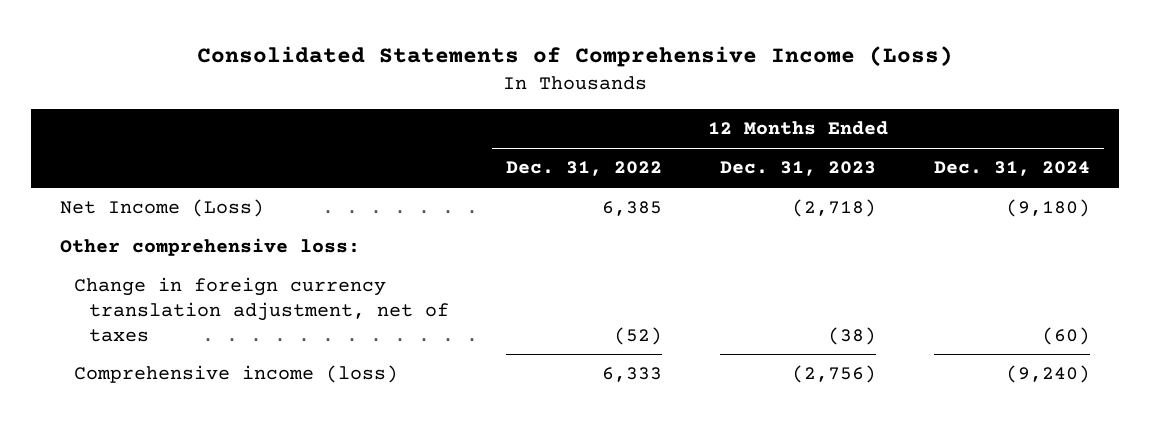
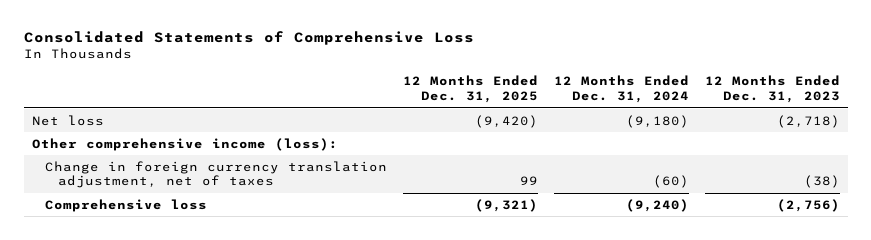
[196,46,953,68] Consolidated Statements of Comprehensive Income (Loss) -> [23,31,474,46] Consolidated Statements of Comprehensive Loss
[506,161,663,177] Dec. 31, 2022 -> none
none -> [402,75,538,104] 12 Months Ended Dec. 31, 2025
[59,199,264,218] Net Income (Loss) -> [31,114,104,126] Net loss
[59,238,360,257] Other comprehensive loss: -> [31,137,338,151] Other comprehensive income (loss):
[74,365,399,384] Comprehensive income (loss) -> [44,198,207,212] Comprehensive loss

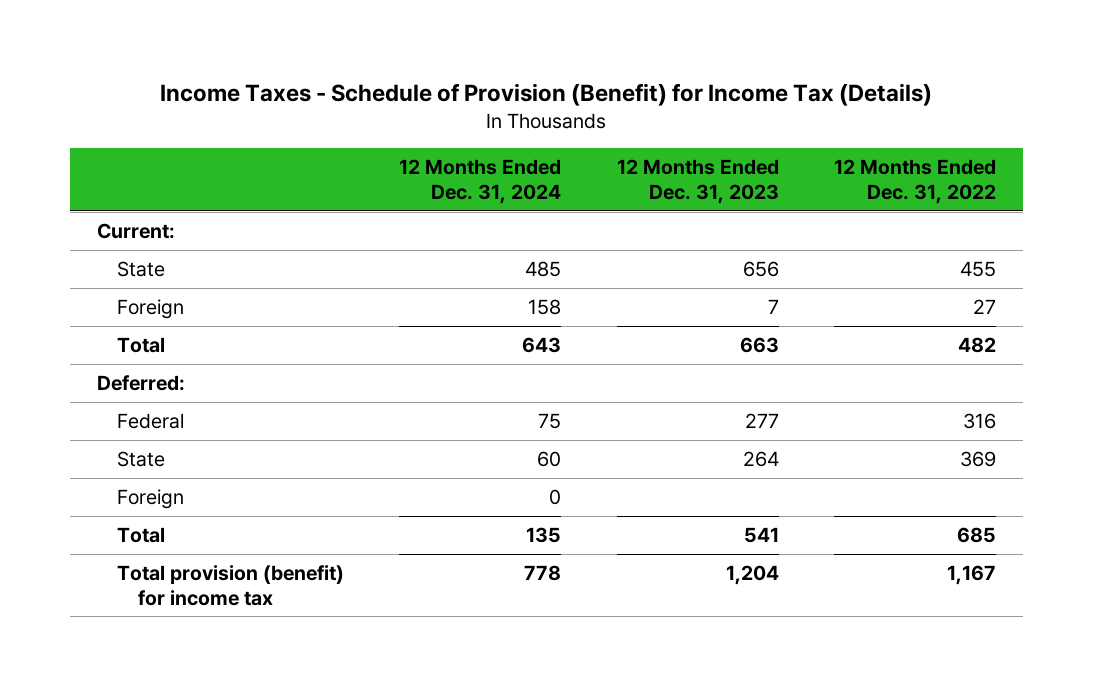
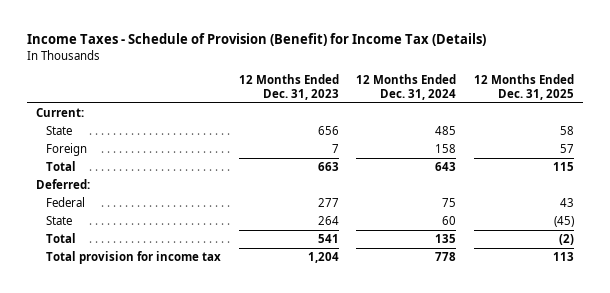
[833,159,996,204] 12 Months Ended Dec. 31, 2022 -> none
none -> [474,74,575,100] 12 Months Ended Dec. 31, 2025
[117,489,185,510] Foreign -> none
[117,565,345,606] Total provision (benefit) for income tax -> [45,251,221,265] Total provision for income tax

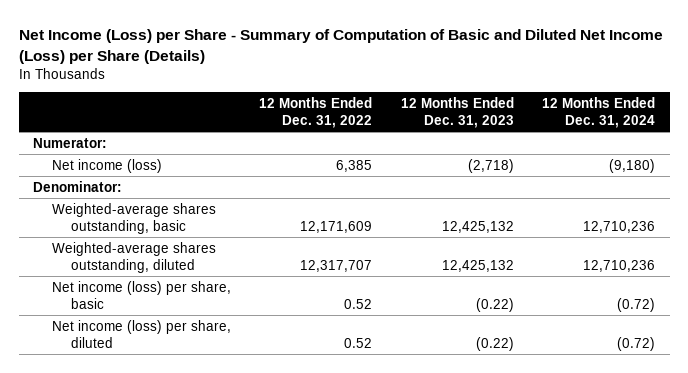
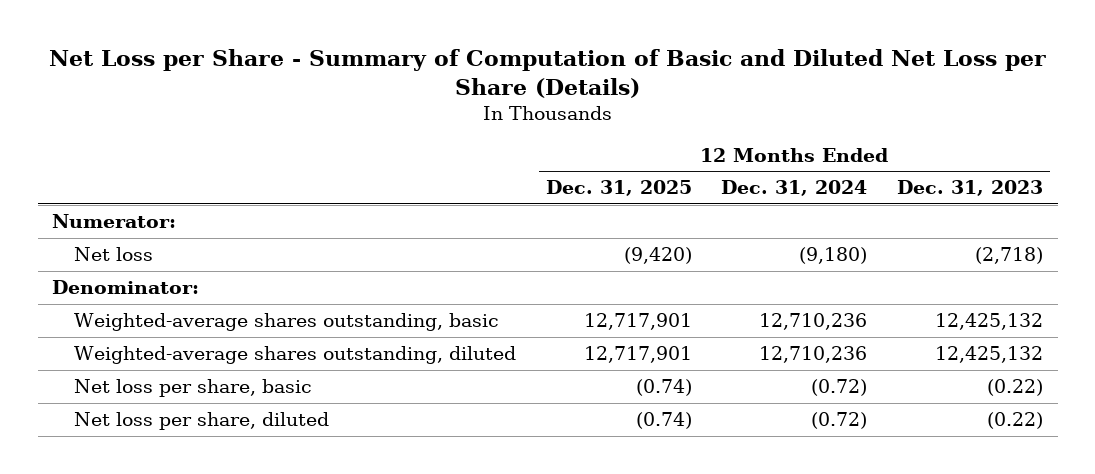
[18,28,663,64] Net Income (Loss) per Share - Summary of Computation of Basic and Diluted Net Income (Loss) per Share (Details) -> [48,49,1046,99] Net Loss per Share - Summary of Computation of Basic and Diluted Net Loss per Share (Details)
[259,96,373,128] 12 Months Ended Dec. 31, 2022 -> none
none -> [545,180,692,197] Dec. 31, 2025
[51,158,162,173] Net income (loss) -> [74,247,154,262] Net loss
[51,280,231,309] Net income (loss) per share, basic -> [74,379,313,398] Net loss per share, basic
[51,319,231,348] Net income (loss) per share, diluted -> [74,412,330,431] Net loss per share, diluted

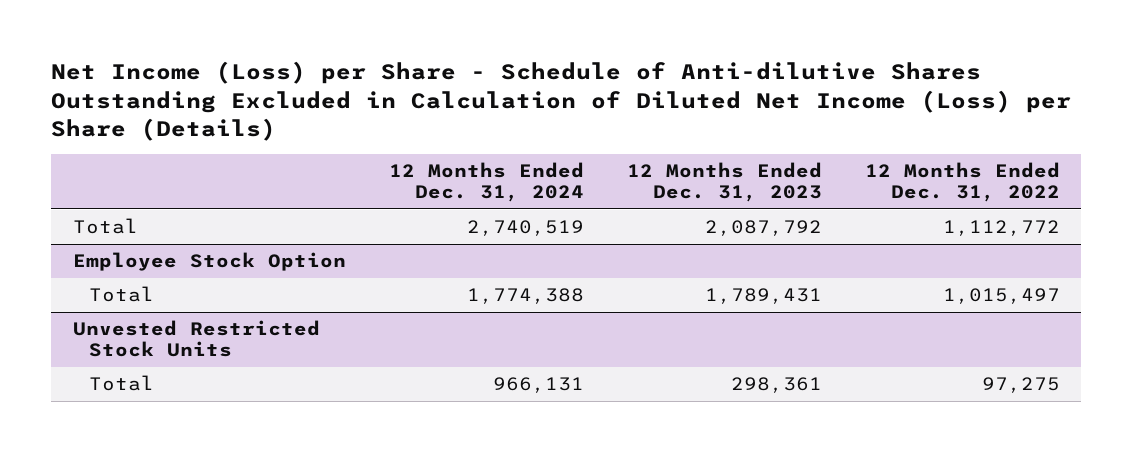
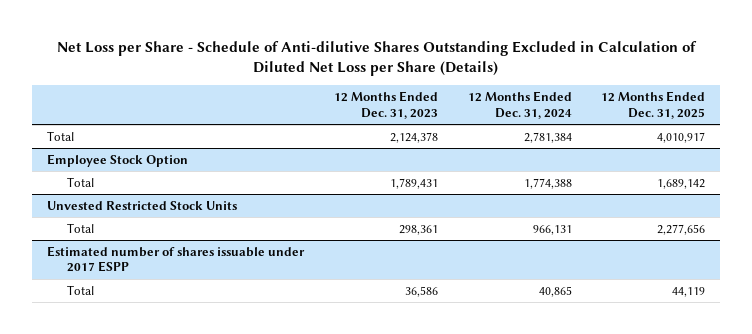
[51,61,1072,141] Net Income (Loss) per Share - Schedule of Anti-dilutive Shares Outstanding Excluded in Calculation of Diluted Net Income (Loss) per Share (Details) -> [57,41,698,77] Net Loss per Share - Schedule of Anti-dilutive Shares Outstanding Excluded in Calculation of Diluted Net Loss per Share (Details)
[864,162,1060,203] 12 Months Ended Dec. 31, 2022 -> none
none -> [601,91,706,119] 12 Months Ended Dec. 31, 2025
[466,220,584,237] 2,740,519 -> [523,131,572,143] 2,781,384
[704,220,822,237] 2,087,792 -> [389,131,438,143] 2,124,378
none -> [47,245,306,273] Estimated number of shares issuable under 2017 ESPP
none -> [67,284,95,295] Total

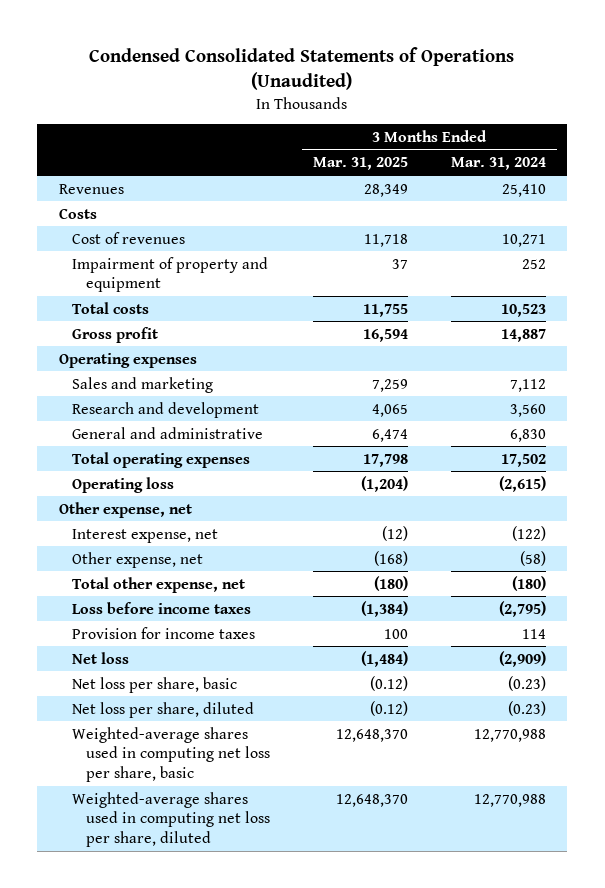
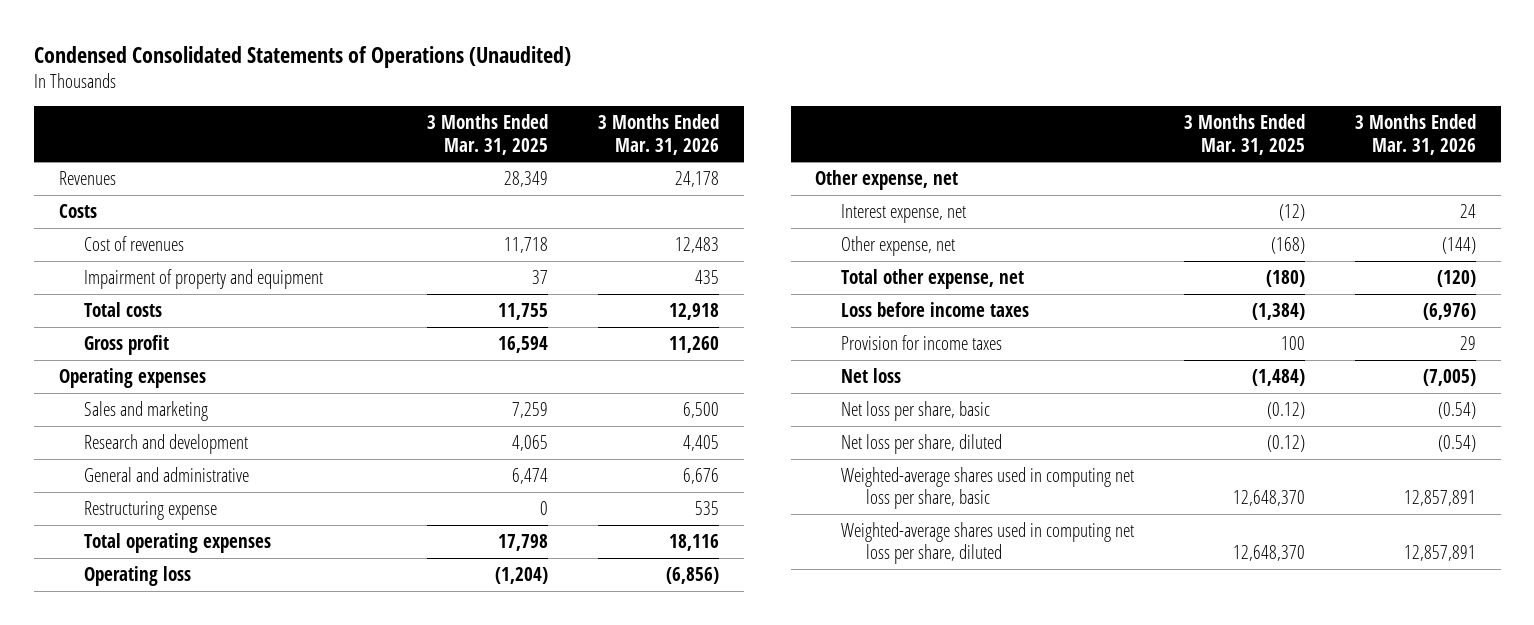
[450,157,546,171] Mar. 31, 2024 -> none
none -> [597,114,719,155] 3 Months Ended Mar. 31, 2026
none -> [84,500,218,520] Restructuring expense

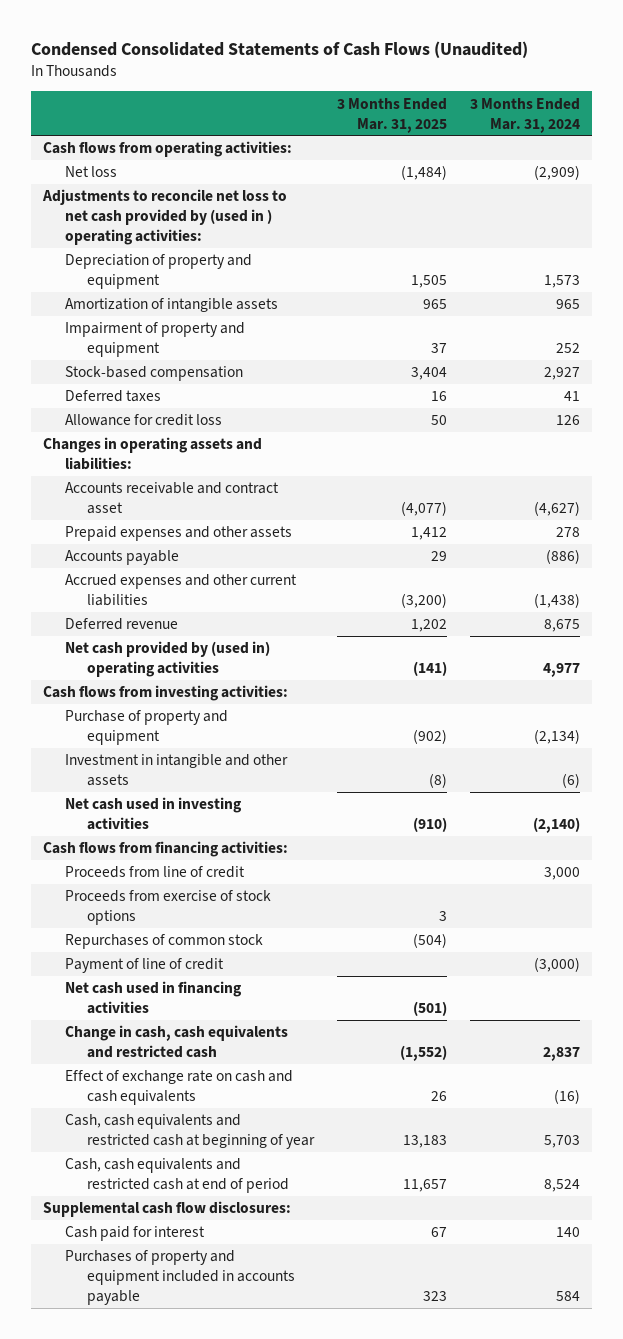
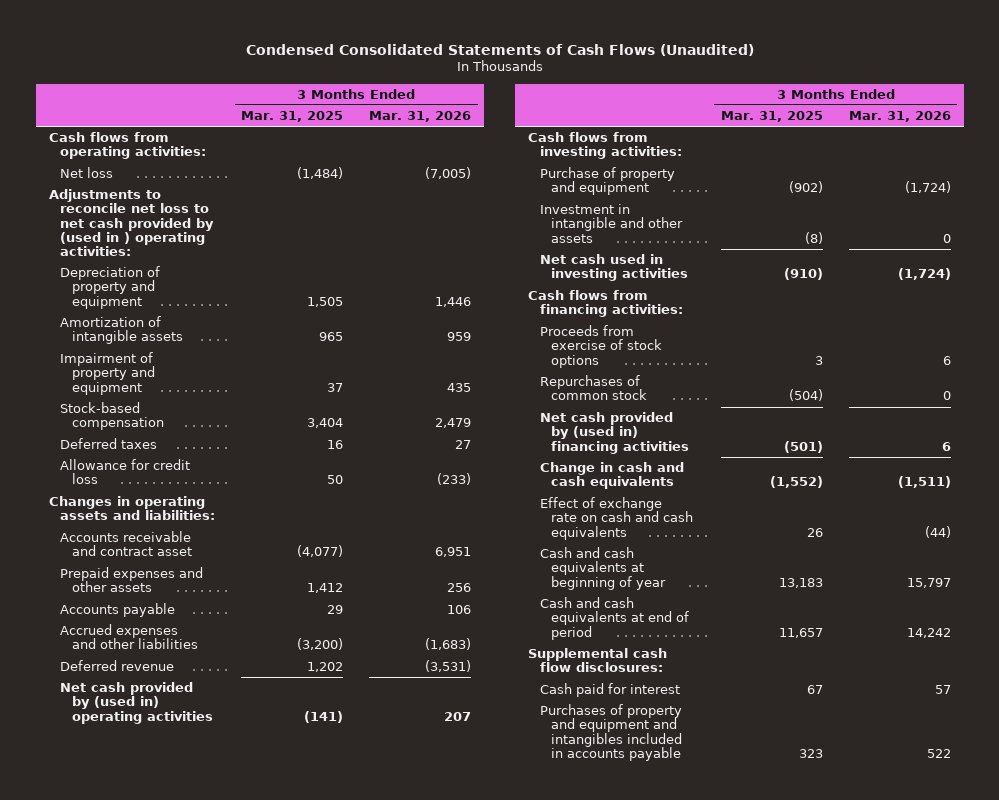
[470,97,581,133] 3 Months Ended Mar. 31, 2024 -> none
none -> [369,110,472,122] Mar. 31, 2026
[64,574,297,607] Accrued expenses and other current liabilities -> [60,624,199,650] Accrued expenses and other liabilities
[64,866,245,879] Proceeds from line of credit -> none
[64,958,224,974] Payment of line of credit -> none
[64,981,242,1015] Net cash used in financing activities -> [539,412,690,454] Net cash provided by (used in) financing activities
[64,1025,288,1059] Change in cash, cash equivalents and restricted cash -> [539,462,684,490] Change in cash and cash equivalents
[64,1114,316,1150] Cash, cash equivalents and restricted cash at beginning of year -> [539,547,667,590] Cash and cash equivalents at beginning of year
[64,1158,290,1194] Cash, cash equivalents and restricted cash at end of period -> [539,597,690,640] Cash and cash equivalents at end of period
[64,1250,296,1306] Purchases of property and equipment included in accounts payable -> [539,704,683,761] Purchases of property and equipment and intangibles included in accounts payable

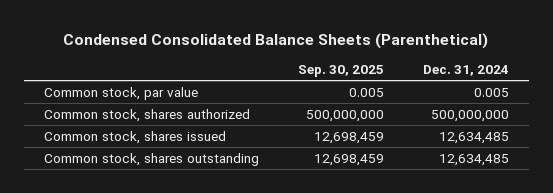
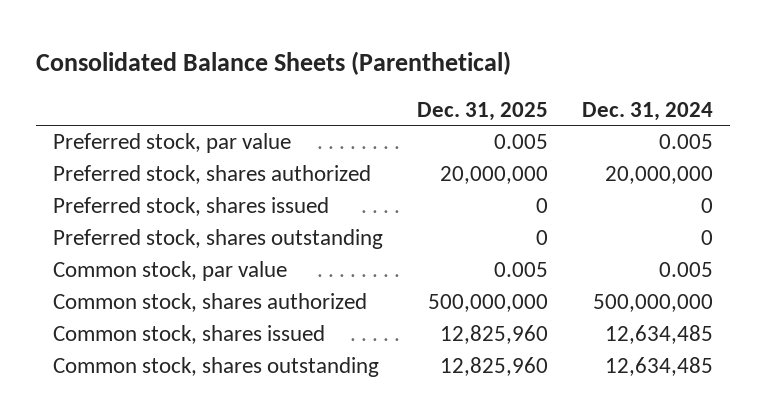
[63,32,489,49] Condensed Consolidated Balance Sheets (Parenthetical) -> [36,50,512,75] Consolidated Balance Sheets (Parenthetical)
[297,64,384,77] Sep. 30, 2025 -> none
none -> [416,101,548,121] Dec. 31, 2025
none -> [53,133,292,154] Preferred stock, par value
none -> [53,165,372,185] Preferred stock, shares authorized
none -> [53,197,330,217] Preferred stock, shares issued
none -> [53,229,384,250] Preferred stock, shares outstanding

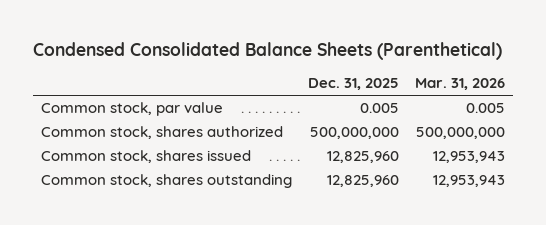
[36,50,512,75] Consolidated Balance Sheets (Parenthetical) -> [32,41,502,60] Condensed Consolidated Balance Sheets (Parenthetical)
[581,101,713,121] Dec. 31, 2024 -> none
none -> [415,78,506,91] Mar. 31, 2026
[53,133,292,154] Preferred stock, par value -> none
[53,165,372,185] Preferred stock, shares authorized -> none
[53,197,330,217] Preferred stock, shares issued -> none
[53,229,384,250] Preferred stock, shares outstanding -> none

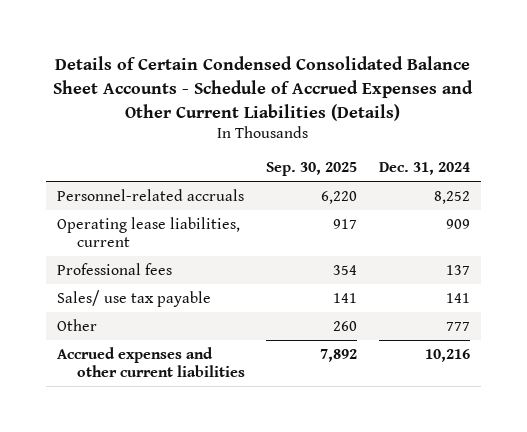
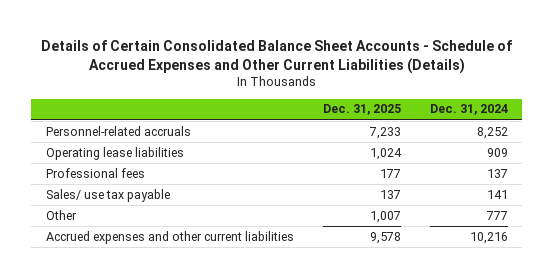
[53,55,474,121] Details of Certain Condensed Consolidated Balance Sheet Accounts - Schedule of Accrued Expenses and Other Current Liabilities (Details) -> [40,39,512,74] Details of Certain Consolidated Balance Sheet Accounts - Schedule of Accrued Expenses and Other Current Liabilities (Details)
[266,162,358,177] Sep. 30, 2025 -> none
none -> [322,104,401,116] Dec. 31, 2025
[56,216,240,248] Operating lease liabilities, current -> [45,146,184,160] Operating lease liabilities

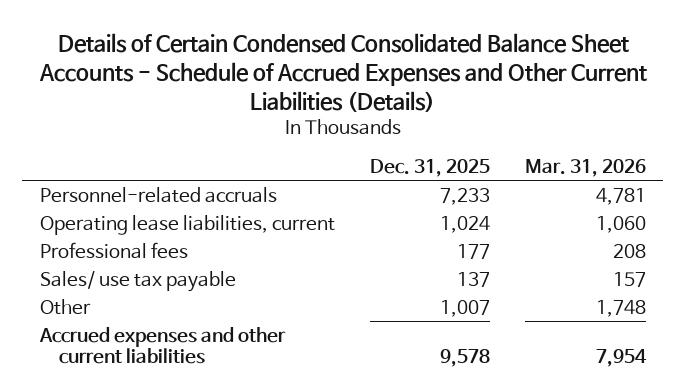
[40,39,512,74] Details of Certain Consolidated Balance Sheet Accounts - Schedule of Accrued Expenses and Other Current Liabilities (Details) -> [38,33,647,112] Details of Certain Condensed Consolidated Balance Sheet Accounts - Schedule of Accrued Expenses and Other Current Liabilities (Details)
[429,104,508,116] Dec. 31, 2024 -> none
none -> [524,159,646,178] Mar. 31, 2026
[45,146,184,160] Operating lease liabilities -> [39,214,335,235] Operating lease liabilities, current

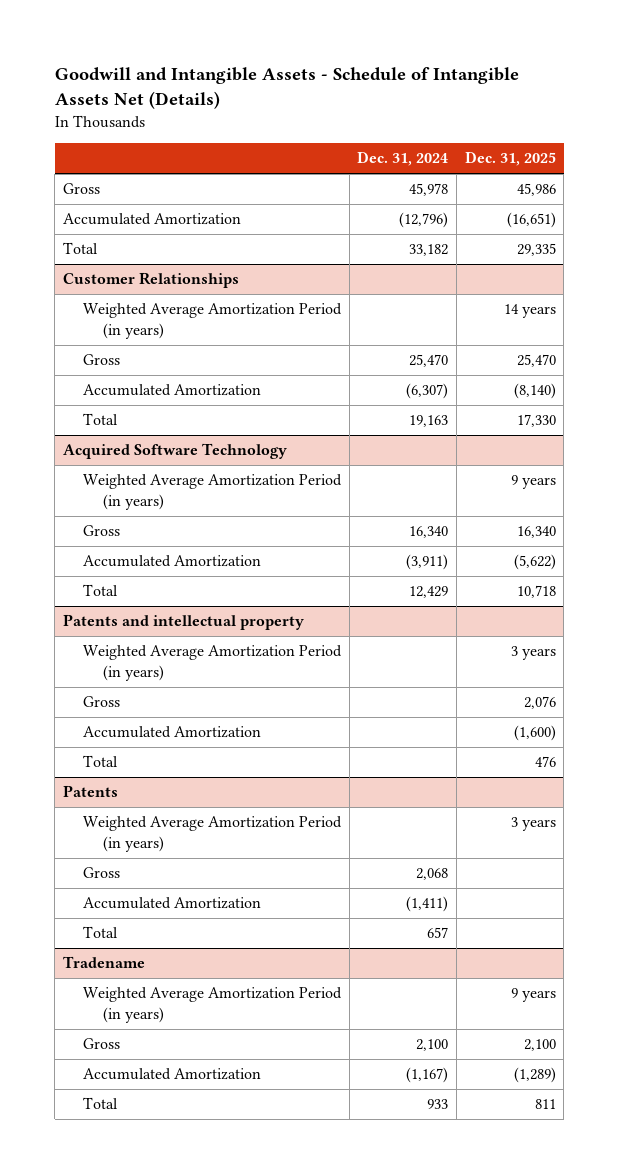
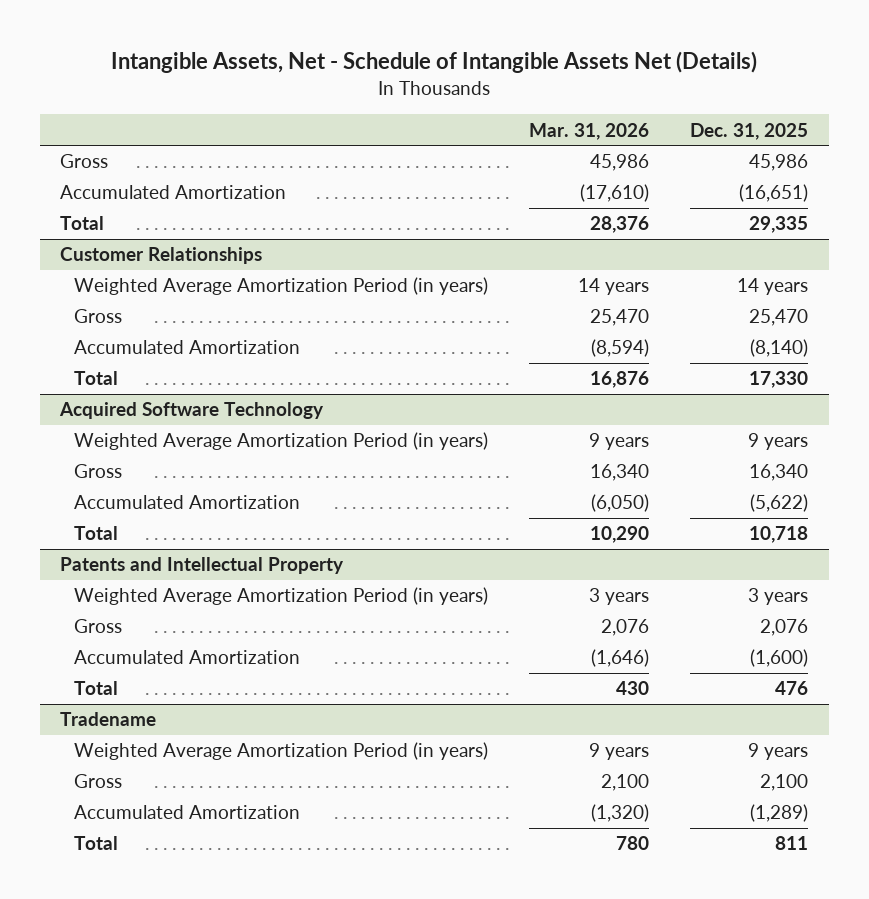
[54,66,519,109] Goodwill and Intangible Assets - Schedule of Intangible Assets Net (Details) -> [111,51,758,74] Intangible Assets, Net - Schedule of Intangible Assets Net (Details)
[357,151,449,167] Dec. 31, 2024 -> none
none -> [529,122,650,140] Mar. 31, 2026
[62,614,304,631] Patents and intellectual property -> [60,557,345,575] Patents and Intellectual Property
[62,785,118,798] Patents -> none
[83,816,343,852] Weighted Average Amortization Period (in years) -> none
[83,867,121,879] Gross -> none
[83,897,262,910] Accumulated Amortization -> none
[83,926,119,939] Total -> none

